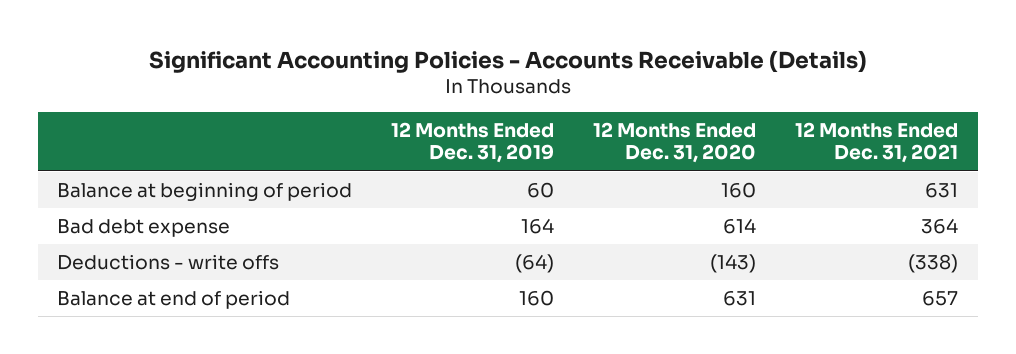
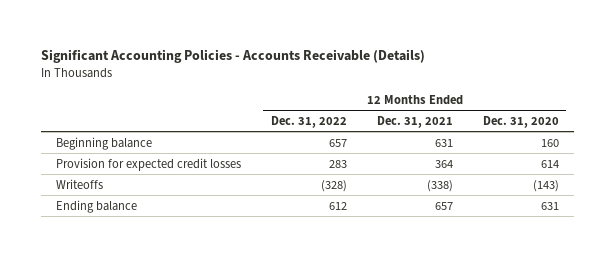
[391,122,555,164] 12 Months Ended Dec. 31, 2019 -> none
none -> [270,115,347,128] Dec. 31, 2022
[57,182,353,202] Balance at beginning of period -> [55,136,152,150] Beginning balance
[57,219,231,238] Bad debt expense -> [55,157,241,171] Provision for expected credit losses
[57,254,280,271] Deductions - write offs -> [55,178,103,189] Writeoffs
[57,290,291,310] Balance at end of period -> [55,199,137,213] Ending balance

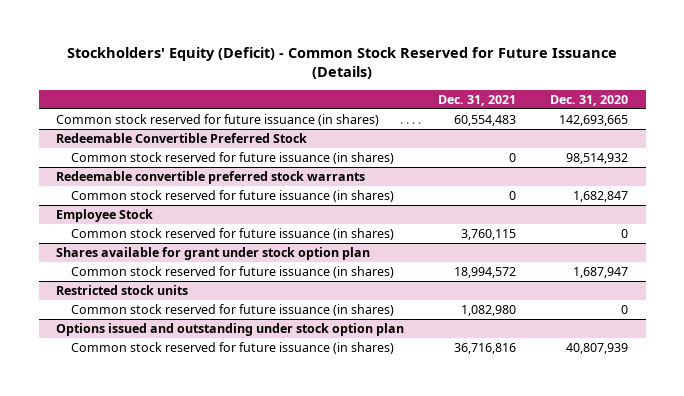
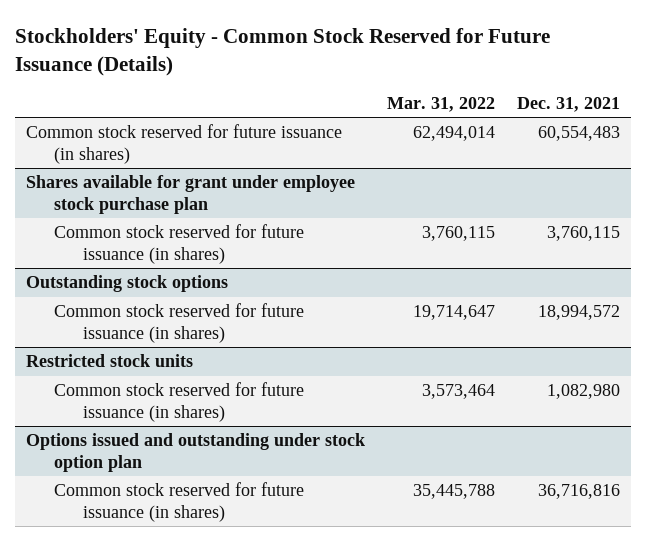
[67,46,618,80] Stockholders' Equity (Deficit) - Common Stock Reserved for Future Issuance (Details) -> [14,27,550,76] Stockholders' Equity - Common Stock Reserved for Future Issuance (Details)
[550,94,629,106] Dec. 31, 2020 -> none
none -> [386,96,495,112] Mar. 31, 2022
[55,132,307,143] Redeemable Convertible Preferred Stock -> none
[71,151,395,164] Common stock reserved for future issuance (in shares) -> none
[55,170,365,184] Redeemable convertible preferred stock warrants -> none
[71,189,395,202] Common stock reserved for future issuance (in shares) -> none
[55,208,153,222] Employee Stock -> [25,175,355,214] Shares available for grant under employee stock purchase plan
[55,246,370,260] Shares available for grant under stock option plan -> [25,275,228,293] Outstanding stock options

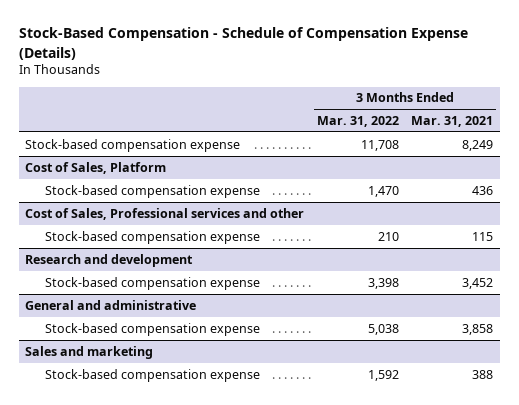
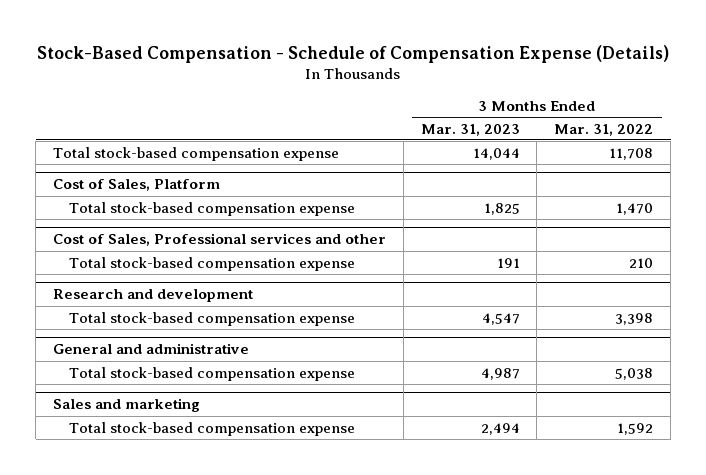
[411,116,494,128] Mar. 31, 2021 -> none
none -> [420,123,520,136] Mar. 31, 2023
[25,138,241,152] Stock-based compensation expense -> [52,146,339,161] Total stock-based compensation expense
[45,184,261,198] Stock-based compensation expense -> [68,201,355,216] Total stock-based compensation expense
[45,230,261,244] Stock-based compensation expense -> [68,256,355,271] Total stock-based compensation expense
[45,276,261,290] Stock-based compensation expense -> [68,311,355,326] Total stock-based compensation expense
[45,322,261,336] Stock-based compensation expense -> [68,366,355,381] Total stock-based compensation expense
[45,368,261,382] Stock-based compensation expense -> [68,421,355,436] Total stock-based compensation expense

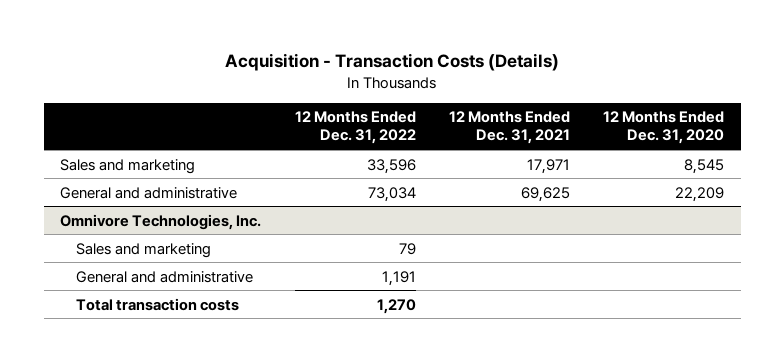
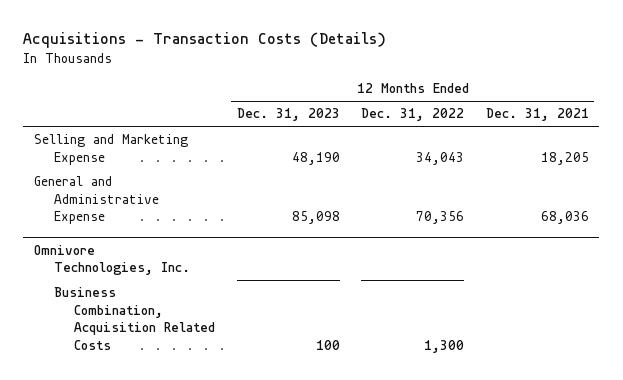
[225,53,560,72] Acquisition - Transaction Costs (Details) -> [23,32,387,49] Acquisitions - Transaction Costs (Details)
[602,111,724,145] 12 Months Ended Dec. 31, 2020 -> none
none -> [236,108,340,122] Dec. 31, 2023
[60,158,196,174] Sales and marketing -> [33,134,188,165] Selling and Marketing Expense
[366,158,416,174] 33,596 -> [416,151,465,165] 34,043
[526,158,570,174] 17,971 -> [540,151,589,165] 18,205
[60,186,238,199] General and administrative -> [33,176,160,225] General and Administrative Expense
[367,186,416,202] 73,034 -> [416,211,465,225] 70,356
[520,186,570,202] 69,625 -> [540,211,589,225] 68,036
[75,242,211,258] Sales and marketing -> none
[75,270,253,283] General and administrative -> none
[75,297,239,311] Total transaction costs -> none
none -> [54,287,216,350] Business Combination, Acquisition Related Costs

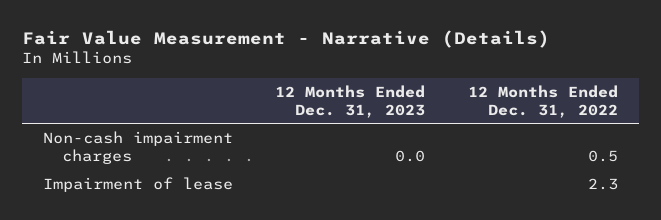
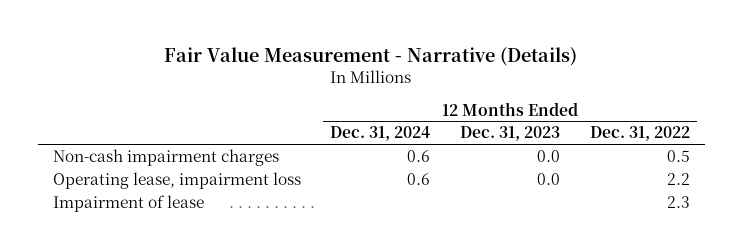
none -> [330,126,431,142] Dec. 31, 2024
none -> [52,172,301,190] Operating lease, impairment loss

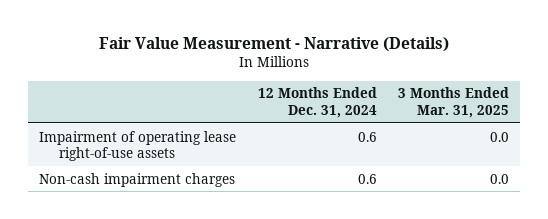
[460,126,561,142] Dec. 31, 2023 -> none
[589,126,690,142] Dec. 31, 2022 -> none
none -> [398,87,510,118] 3 Months Ended Mar. 31, 2025
none -> [38,130,236,161] Impairment of operating lease right-of-use assets
[52,172,301,190] Operating lease, impairment loss -> none
[52,195,204,213] Impairment of lease -> none

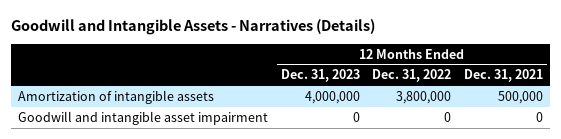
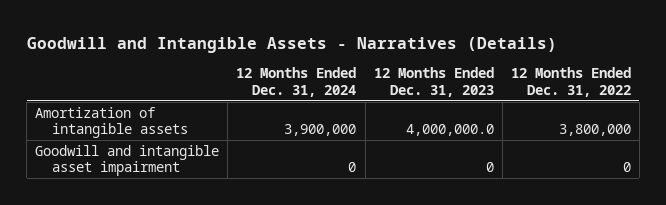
[464,69,544,83] Dec. 31, 2021 -> none
none -> [236,67,357,97] 12 Months Ended Dec. 31, 2024
[304,90,360,104] 4,000,000 -> [405,124,494,137] 4,000,000.0

